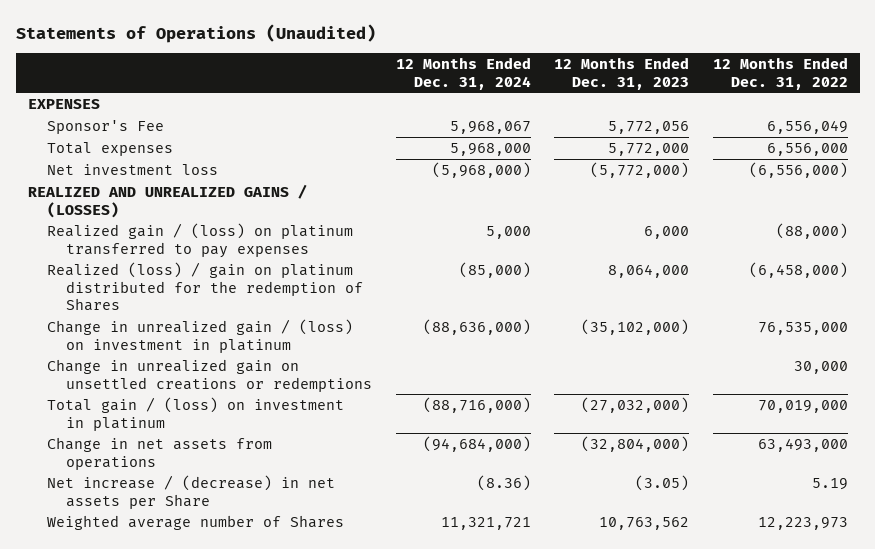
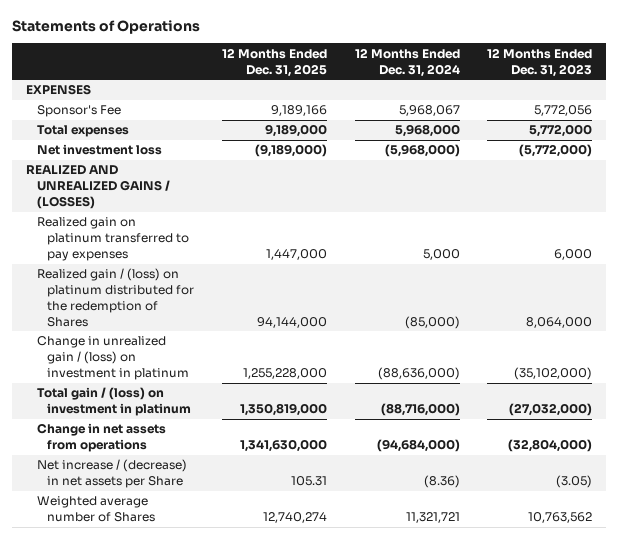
[15,23,376,43] Statements of Operations (Unaudited) -> [12,20,201,35] Statements of Operations
[712,57,848,90] 12 Months Ended Dec. 31, 2022 -> none
none -> [221,47,327,77] 12 Months Ended Dec. 31, 2025
[46,222,353,258] Realized gain / (loss) on platinum transferred to pay expenses -> [36,217,190,262] Realized gain on platinum transferred to pay expenses
[46,261,363,312] Realized (loss) / gain on platinum distributed for the redemption of Shares -> [36,268,195,327] Realized gain / (loss) on platinum distributed for the redemption of Shares
[46,358,372,392] Change in unrealized gain on unsettled creations or redemptions -> none

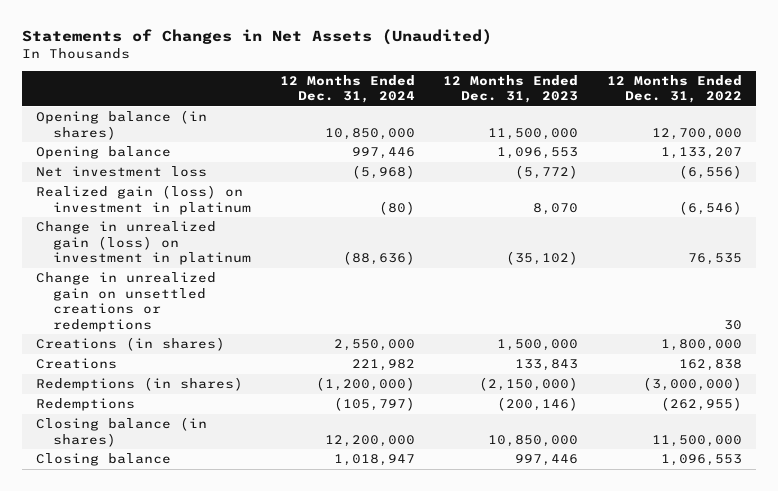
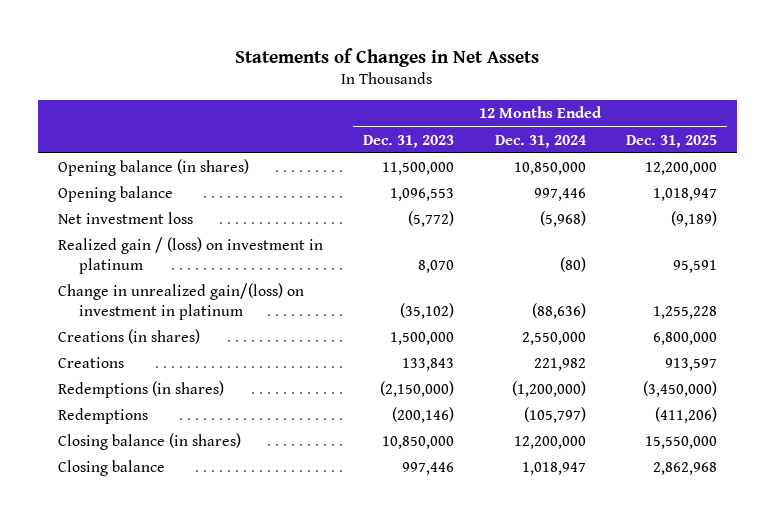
[21,29,492,46] Statements of Changes in Net Assets (Unaudited) -> [235,47,540,67] Statements of Changes in Net Assets
[606,74,742,104] 12 Months Ended Dec. 31, 2022 -> none
none -> [626,134,718,148] Dec. 31, 2025
[36,272,217,333] Change in unrealized gain on unsettled creations or redemptions -> none
[36,185,252,215] Realized gain (loss) on investment in platinum -> [57,237,323,274] Realized gain / (loss) on investment in platinum
[36,221,252,266] Change in unrealized gain (loss) on investment in platinum -> [57,283,304,320] Change in unrealized gain/(loss) on investment in platinum

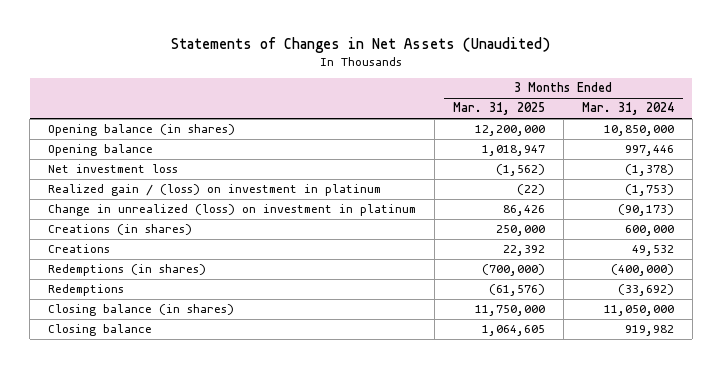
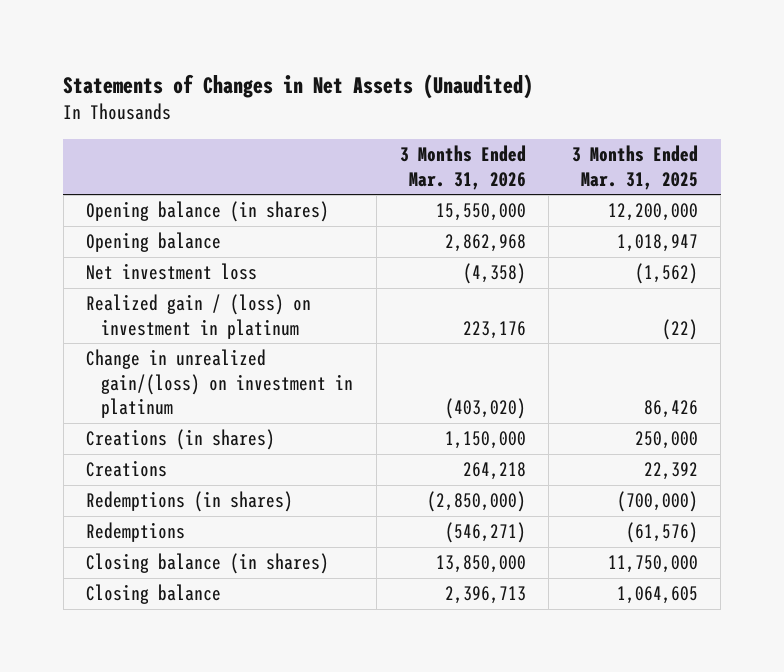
[581,102,674,116] Mar. 31, 2024 -> none
none -> [399,144,526,190] 3 Months Ended Mar. 31, 2026
[48,204,417,217] Change in unrealized (loss) on investment in platinum -> [86,349,354,419] Change in unrealized gain/(loss) on investment in platinum

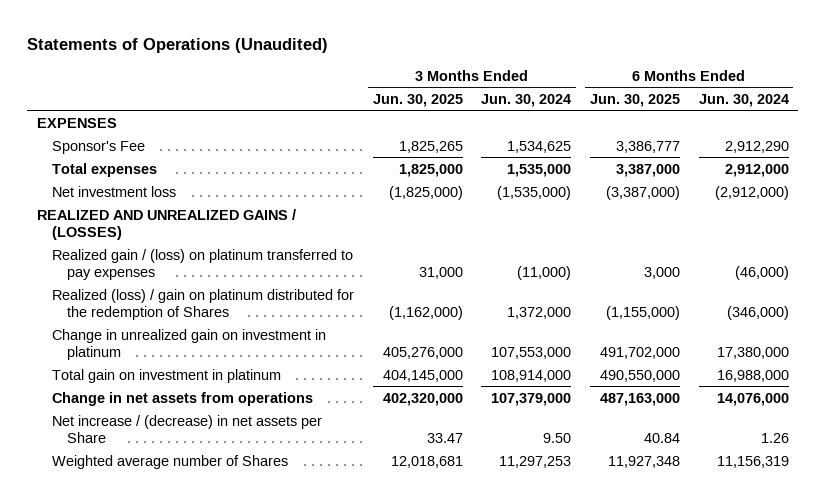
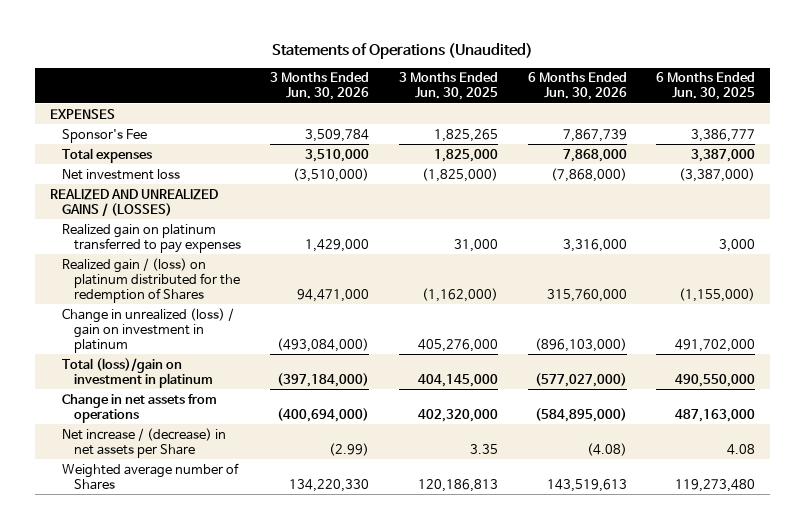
[481,93,572,107] Jun. 30, 2024 -> none
[698,93,789,107] Jun. 30, 2024 -> none
none -> [270,72,370,101] 3 Months Ended Jun. 30, 2026
none -> [527,72,627,101] 6 Months Ended Jun. 30, 2026
[51,248,353,280] Realized gain / (loss) on platinum transferred to pay expenses -> [61,223,241,253] Realized gain on platinum transferred to pay expenses
[51,288,354,320] Realized (loss) / gain on platinum distributed for the redemption of Shares -> [61,257,240,303] Realized gain / (loss) on platinum distributed for the redemption of Shares
[51,328,326,360] Change in unrealized gain on investment in platinum -> [61,307,234,353] Change in unrealized (loss) / gain on investment in platinum
[51,368,281,383] Total gain on investment in platinum -> [61,357,213,388] Total (loss)/gain on investment in platinum
[426,432,463,443] 33.47 -> [470,443,499,454] 3.35
[643,432,680,443] 40.84 -> [727,443,756,455] 4.08
[390,455,463,468] 12,018,681 -> [418,478,499,492] 120,186,813
[607,455,680,468] 11,927,348 -> [675,478,756,492] 119,273,480

